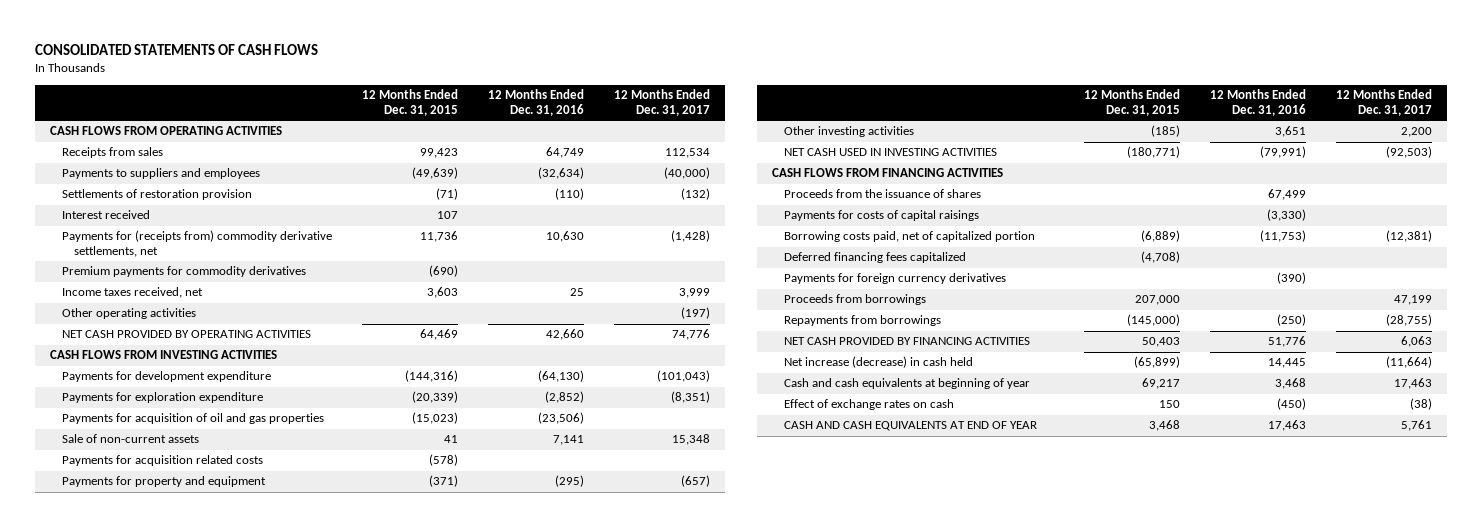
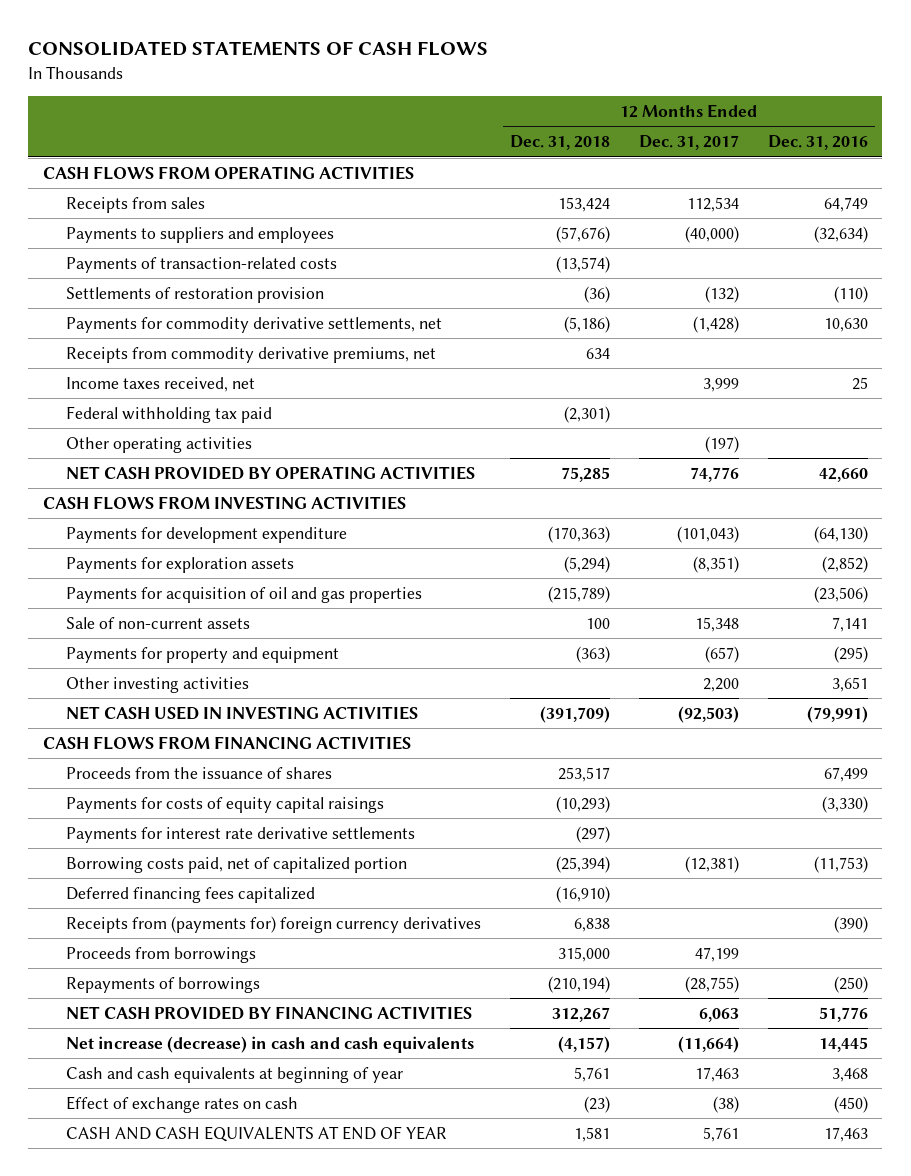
[362,89,459,116] 12 Months Ended Dec. 31, 2015 -> none
none -> [510,135,611,151] Dec. 31, 2018
none -> [66,256,338,273] Payments of transaction-related costs
[62,210,151,220] Interest received -> none
[62,266,307,278] Premium payments for commodity derivatives -> none
[62,230,333,258] Payments for (receipts from) commodity derivative settlements, net -> [66,316,443,333] Payments for commodity derivative settlements, net
none -> [66,346,437,363] Receipts from commodity derivative premiums, net
none -> [66,405,273,423] Federal withholding tax paid
[62,392,264,404] Payments for exploration expenditure -> [66,556,295,573] Payments for exploration assets
[62,455,264,467] Payments for acquisition related costs -> none
[784,210,980,222] Payments for costs of capital raisings -> [66,796,385,813] Payments for costs of equity capital raisings
none -> [66,826,416,843] Payments for interest rate derivative settlements
[784,273,1007,285] Payments for foreign currency derivatives -> [66,915,482,933] Receipts from (payments for) foreign currency derivatives
[784,315,942,327] Repayments from borrowings -> [66,976,261,993] Repayments of borrowings
[784,356,974,369] Net increase (decrease) in cash held -> [66,1035,475,1053] Net increase (decrease) in cash and cash equivalents

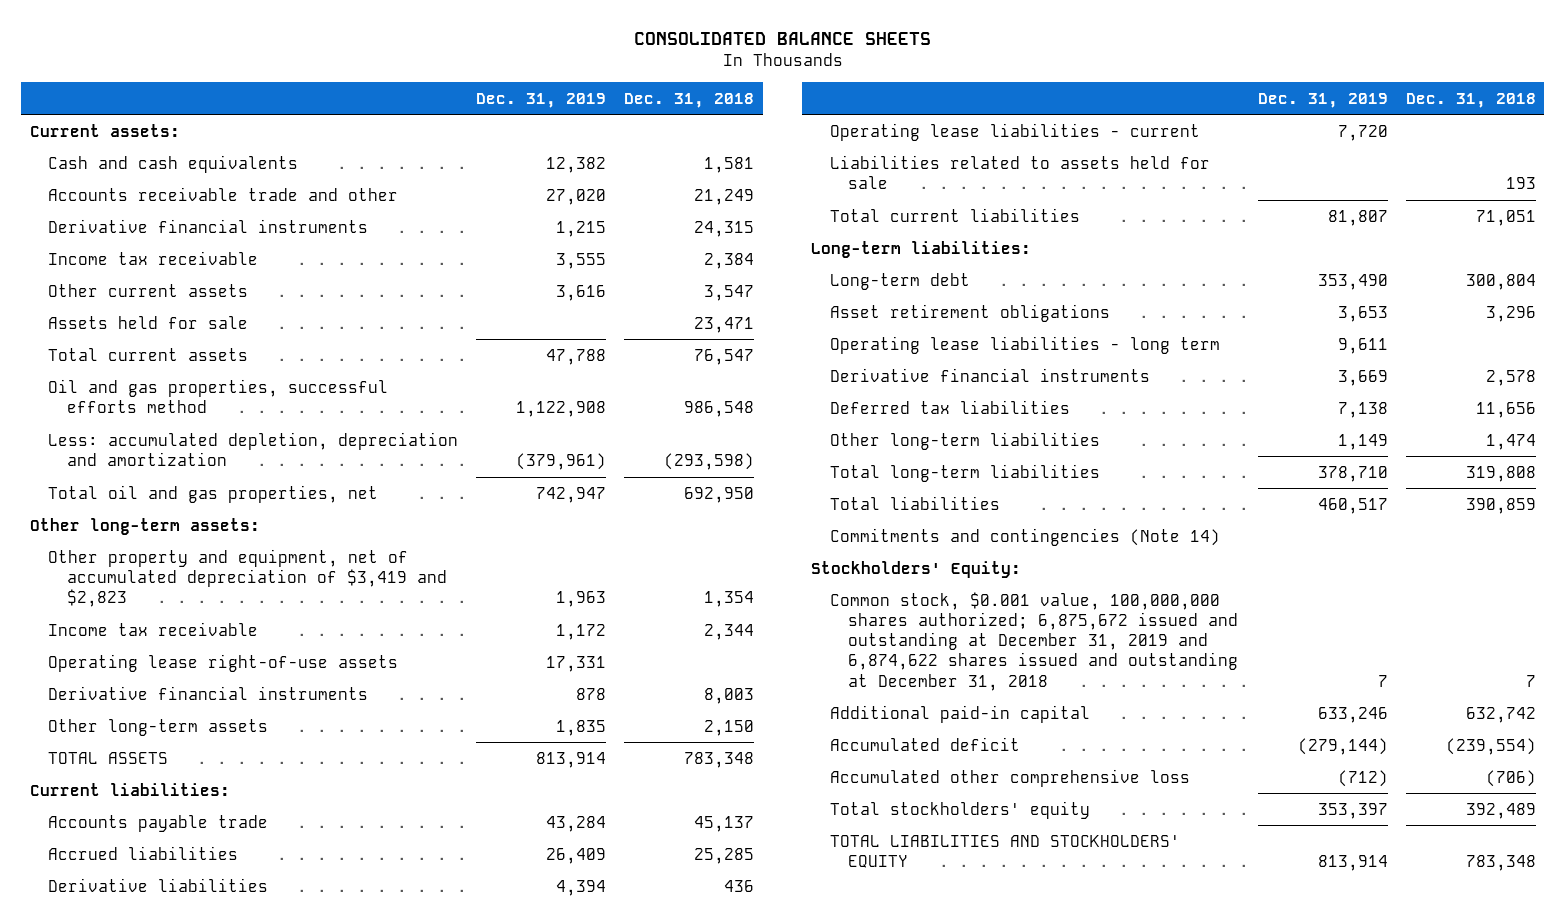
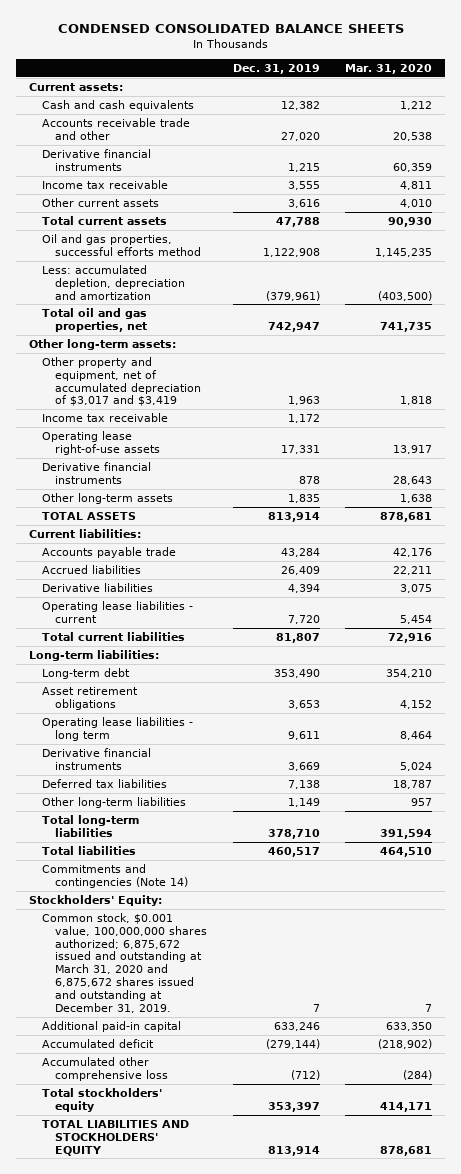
[633,32,931,46] CONSOLIDATED BALANCE SHEETS -> [57,24,404,34] CONDENSED CONSOLIDATED BALANCE SHEETS
[624,92,755,108] Dec. 31, 2018 -> none
none -> [345,64,433,75] Mar. 31, 2020
[48,315,249,329] Assets held for sale -> none
[48,548,447,608] Other property and equipment, net of accumulated depreciation of $3,419 and $2,823 -> [41,356,202,407] Other property and equipment, net of accumulated depreciation of $3,017 and $3,419
[829,154,1210,189] Liabilities related to assets held for sale -> none
[829,591,1239,691] Common stock, $0.001 value, 100,000,000 shares authorized; 6,875,672 issued and outstanding at December 31, 2019 and 6,874,622 shares issued and outstanding at December 31, 2018 -> [41,912,208,1013] Common stock, $0.001 value, 100,000,000 shares authorized; 6,875,672 issued and outstanding at March 31, 2020 and 6,875,672 shares issued and outstanding at December 31, 2019.

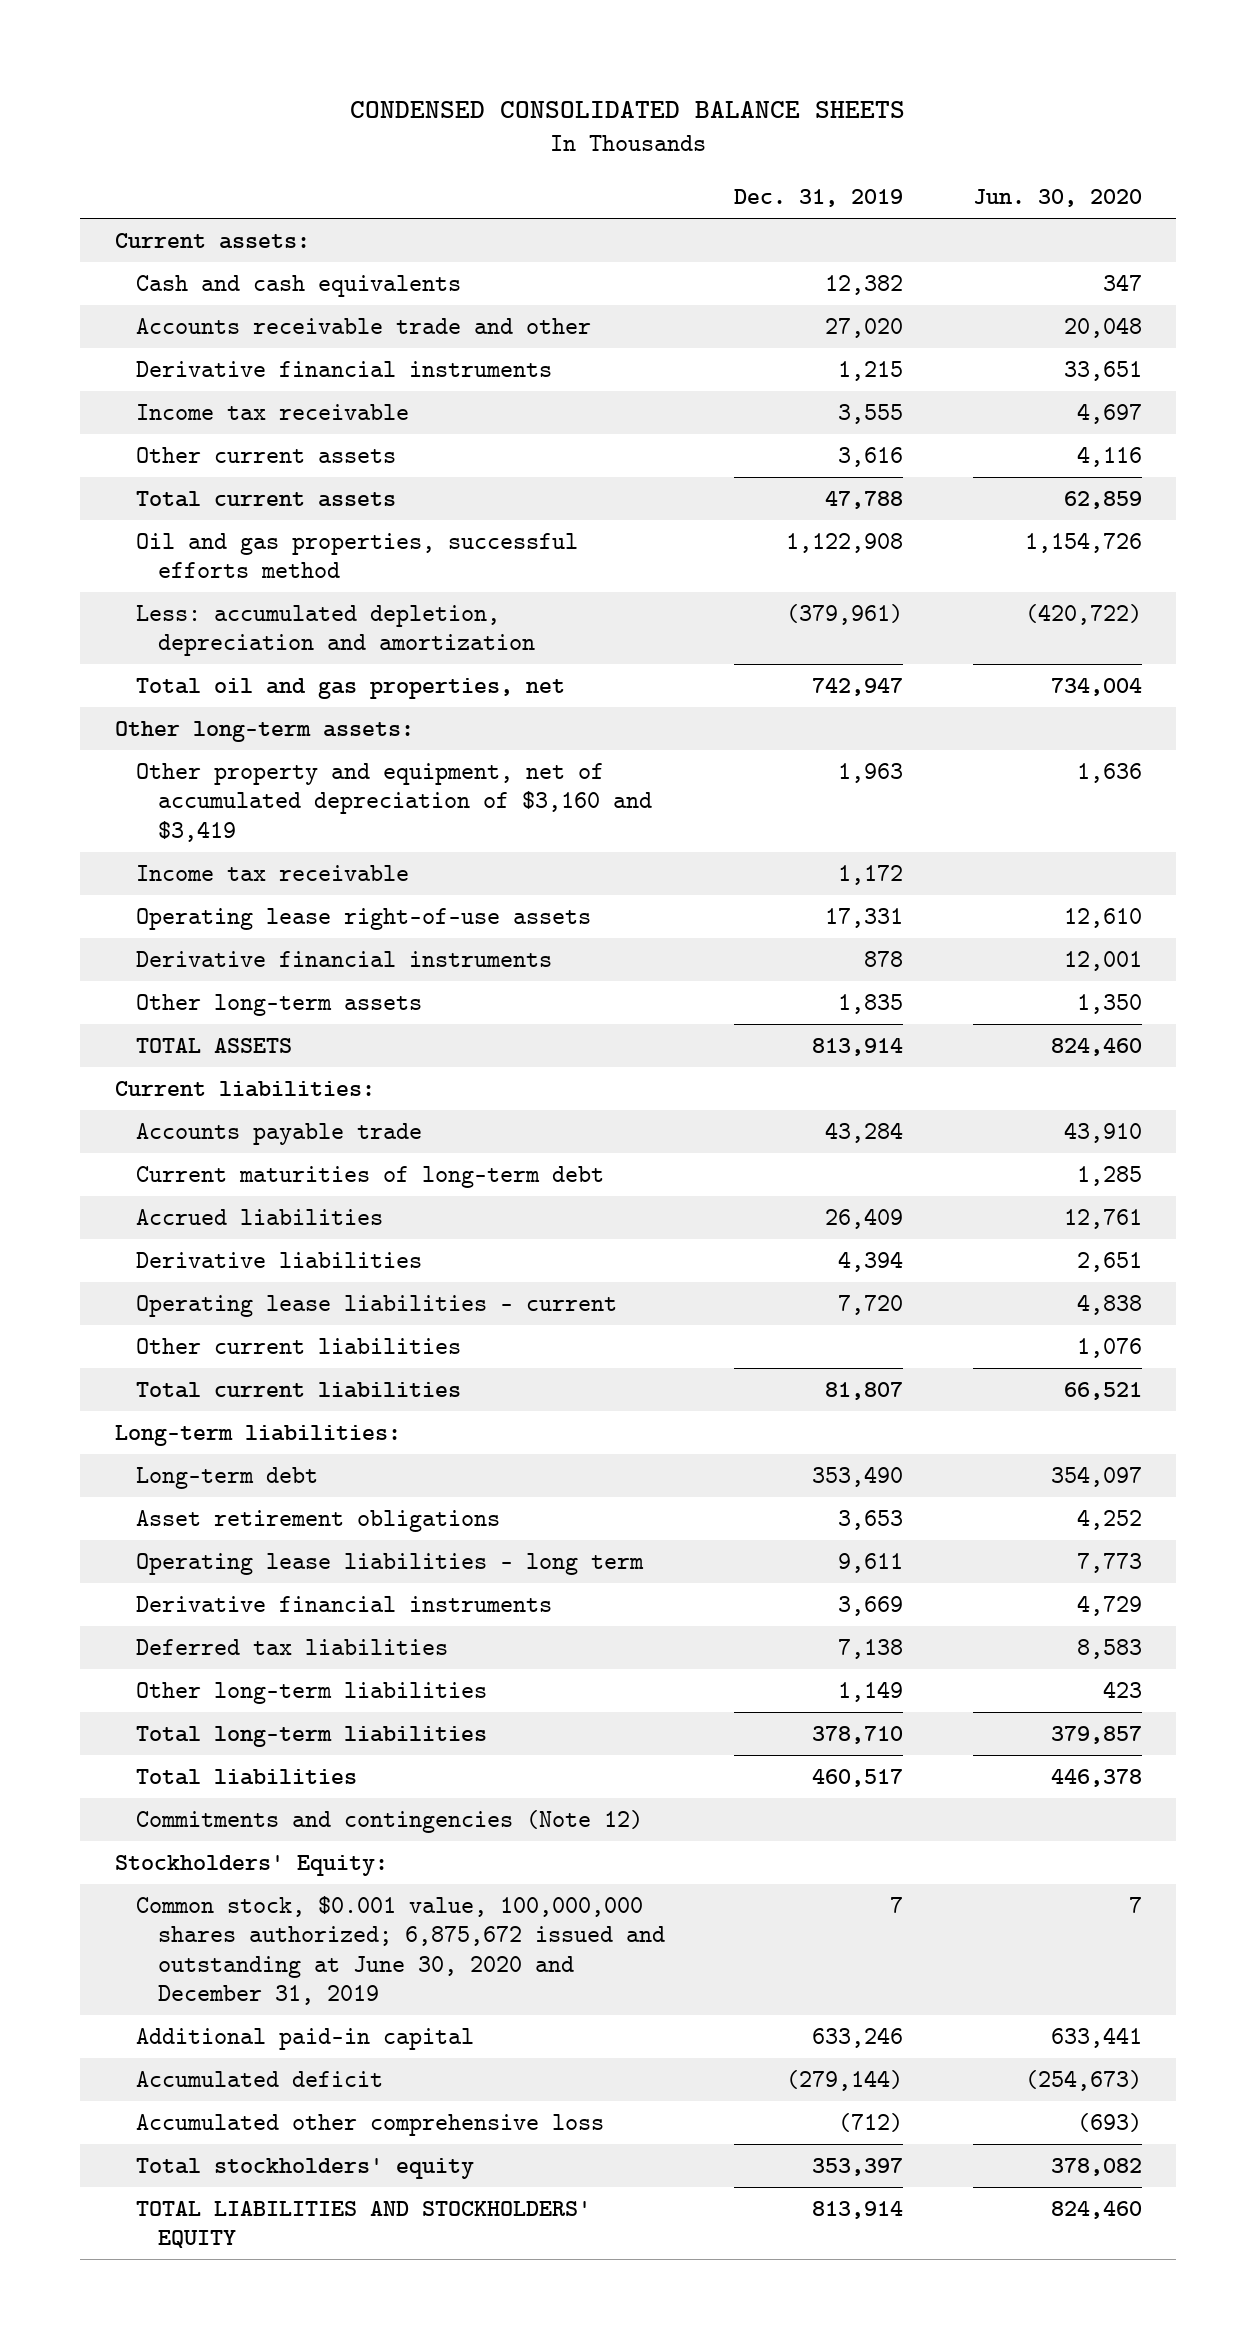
[345,64,433,75] Mar. 31, 2020 -> none
none -> [972,189,1142,208] Jun. 30, 2020
[41,356,202,407] Other property and equipment, net of accumulated depreciation of $3,017 and $3,419 -> [136,762,652,842] Other property and equipment, net of accumulated depreciation of $3,160 and $3,419
none -> [136,1165,605,1188] Current maturities of long-term debt
none -> [136,1337,462,1354] Other current liabilities
[41,863,189,888] Commitments and contingencies (Note 14) -> [136,1809,644,1833] Commitments and contingencies (Note 12)
[41,912,208,1013] Common stock, $0.001 value, 100,000,000 shares authorized; 6,875,672 issued and outstanding at March 31, 2020 and 6,875,672 shares issued and outstanding at December 31, 2019. -> [136,1895,665,2005] Common stock, $0.001 value, 100,000,000 shares authorized; 6,875,672 issued and outstanding at June 30, 2020 and December 31, 2019

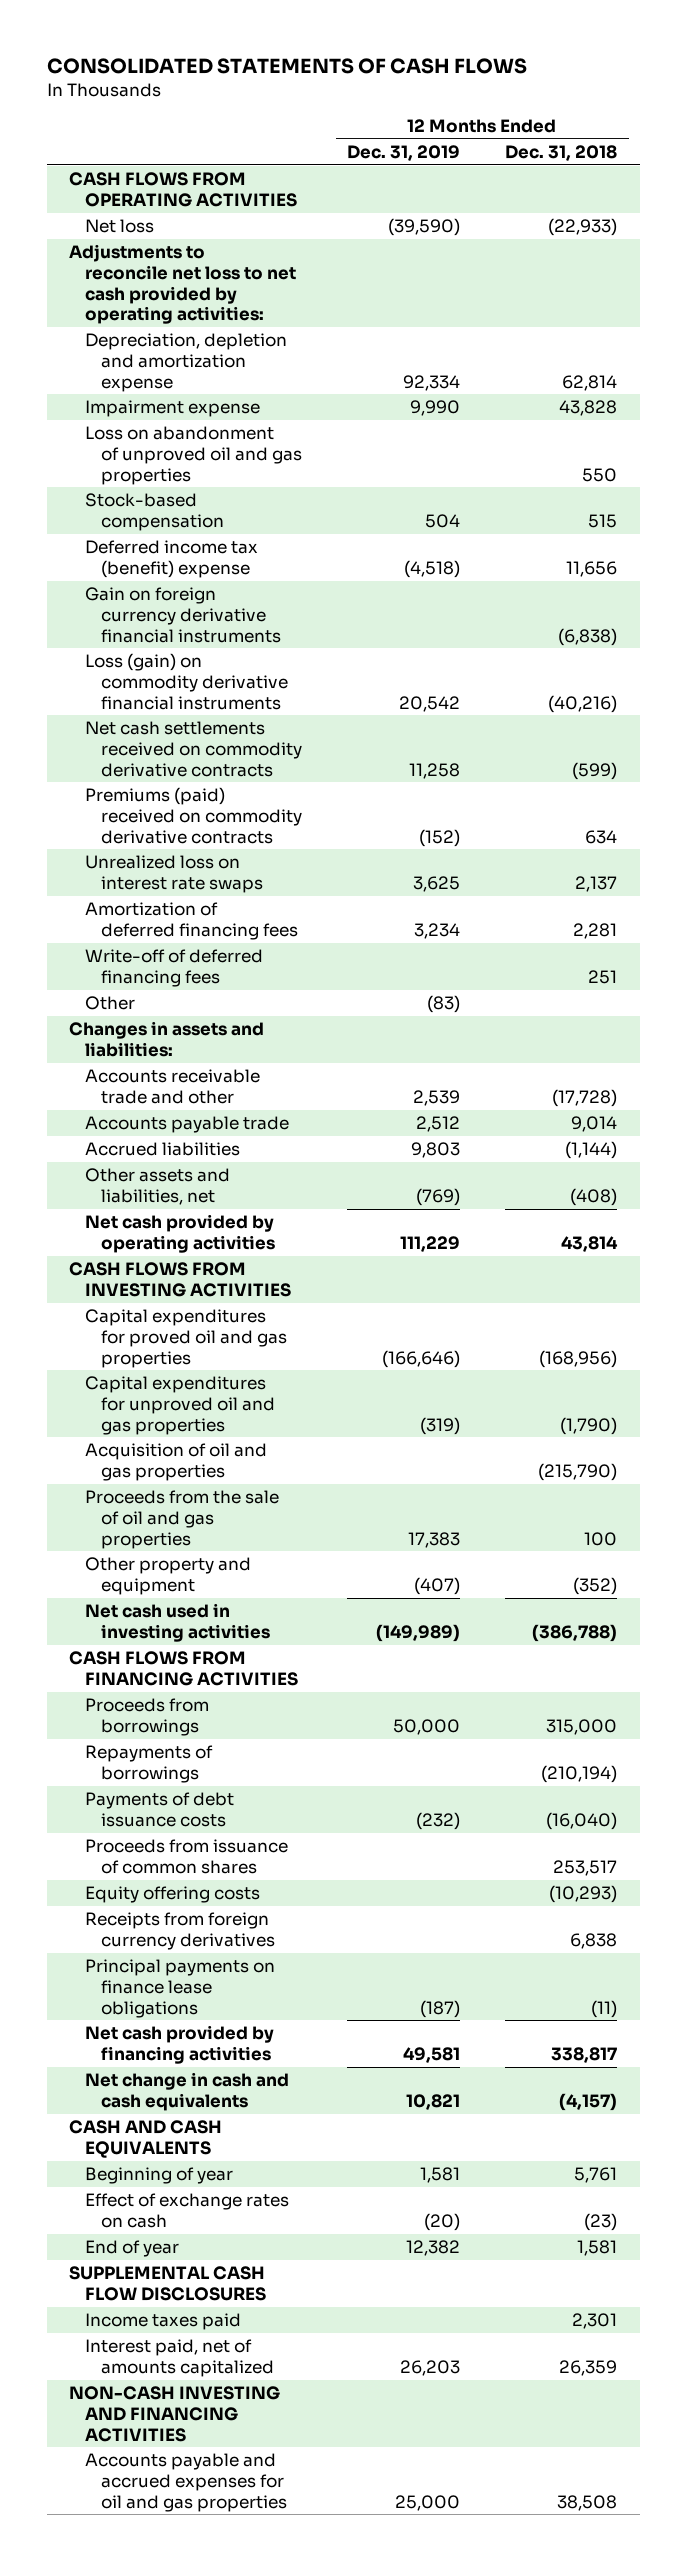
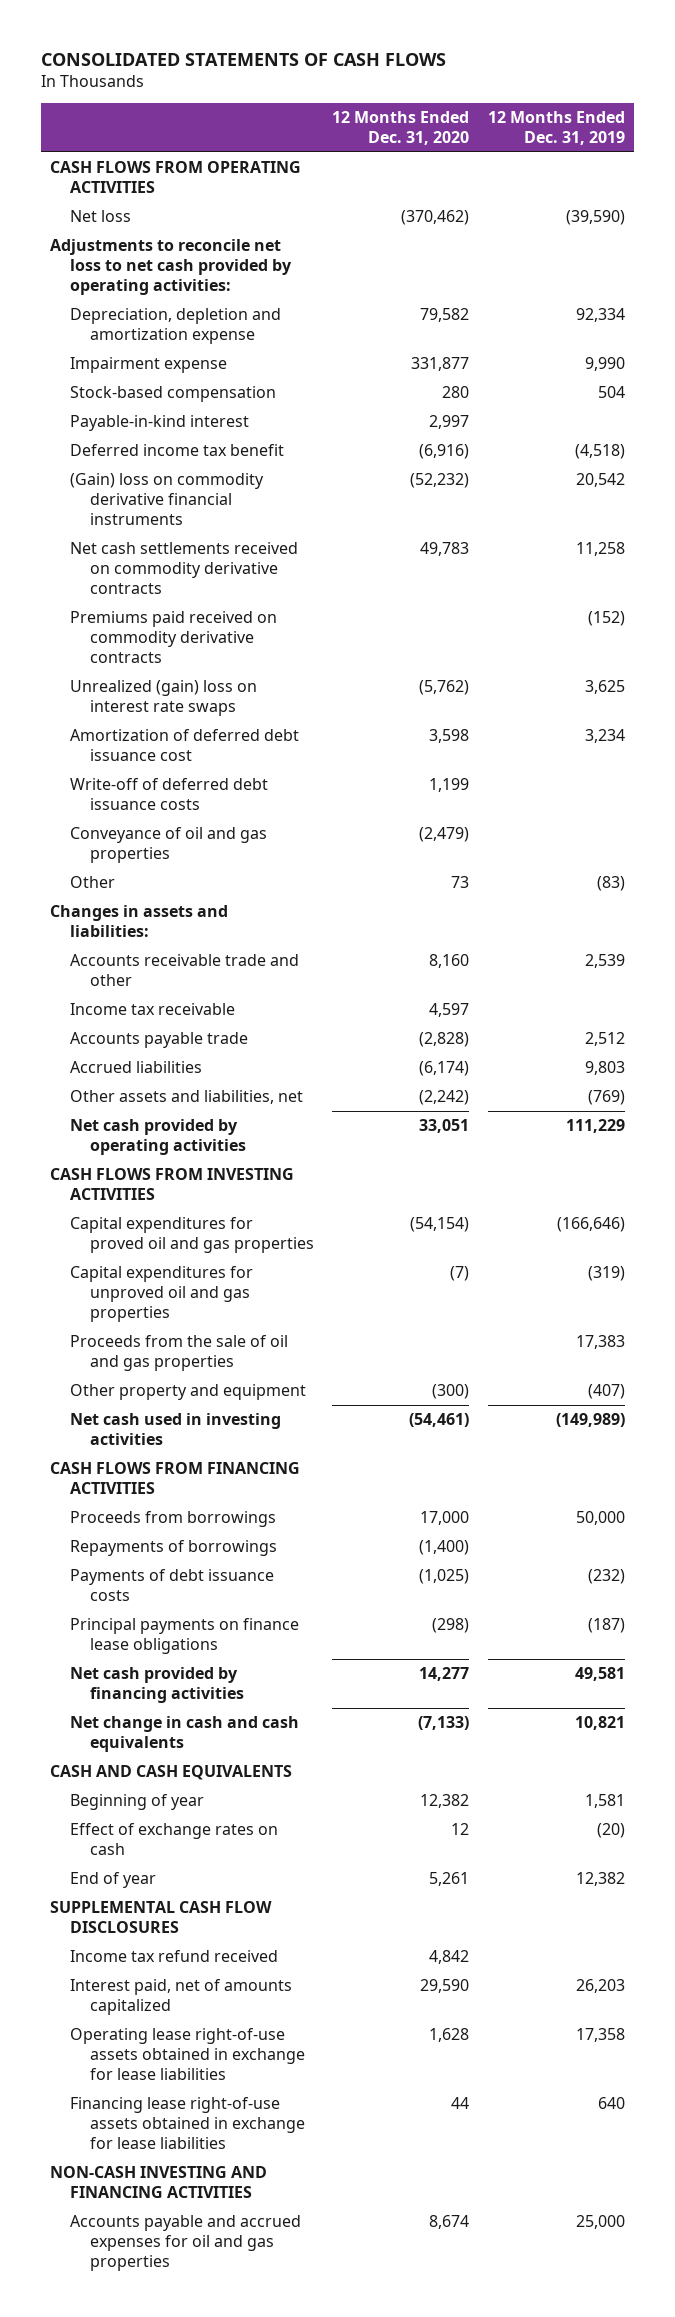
[505,144,618,161] Dec. 31, 2018 -> none
none -> [332,110,470,145] 12 Months Ended Dec. 31, 2020
[85,426,302,485] Loss on abandonment of unproved oil and gas properties -> none
[85,587,281,643] Gain on foreign currency derivative financial instruments -> none
none -> [70,415,250,432] Payable-in-kind interest
[85,540,259,578] Deferred income tax (benefit) expense -> [70,444,285,457] Deferred income tax benefit
[85,653,288,710] Loss (gain) on commodity derivative financial instruments -> [70,473,265,526] (Gain) loss on commodity derivative financial instruments
[85,787,302,844] Premiums (paid) received on commodity derivative contracts -> [70,611,278,664] Premiums paid received on commodity derivative contracts
[85,855,263,893] Unrealized loss on interest rate swaps -> [70,680,258,717] Unrealized (gain) loss on interest rate swaps
[85,902,298,940] Amortization of deferred financing fees -> [70,729,300,762] Amortization of deferred debt issuance cost
[85,949,264,987] Write-off of deferred financing fees -> [70,778,269,811] Write-off of deferred debt issuance costs
none -> [70,827,268,864] Conveyance of oil and gas properties
none -> [70,1003,236,1016] Income tax receivable
[85,1443,268,1481] Acquisition of oil and gas properties -> none
[85,1839,289,1874] Proceeds from issuance of common shares -> none
[85,1886,261,1904] Equity offering costs -> none
[85,1912,275,1950] Receipts from foreign currency derivatives -> none
[85,2313,242,2331] Income taxes paid -> none
none -> [70,1950,279,1963] Income tax refund received
none -> [70,2028,306,2081] Operating lease right-of-use assets obtained in exchange for lease liabilities
none -> [70,2097,306,2150] Financing lease right-of-use assets obtained in exchange for lease liabilities

